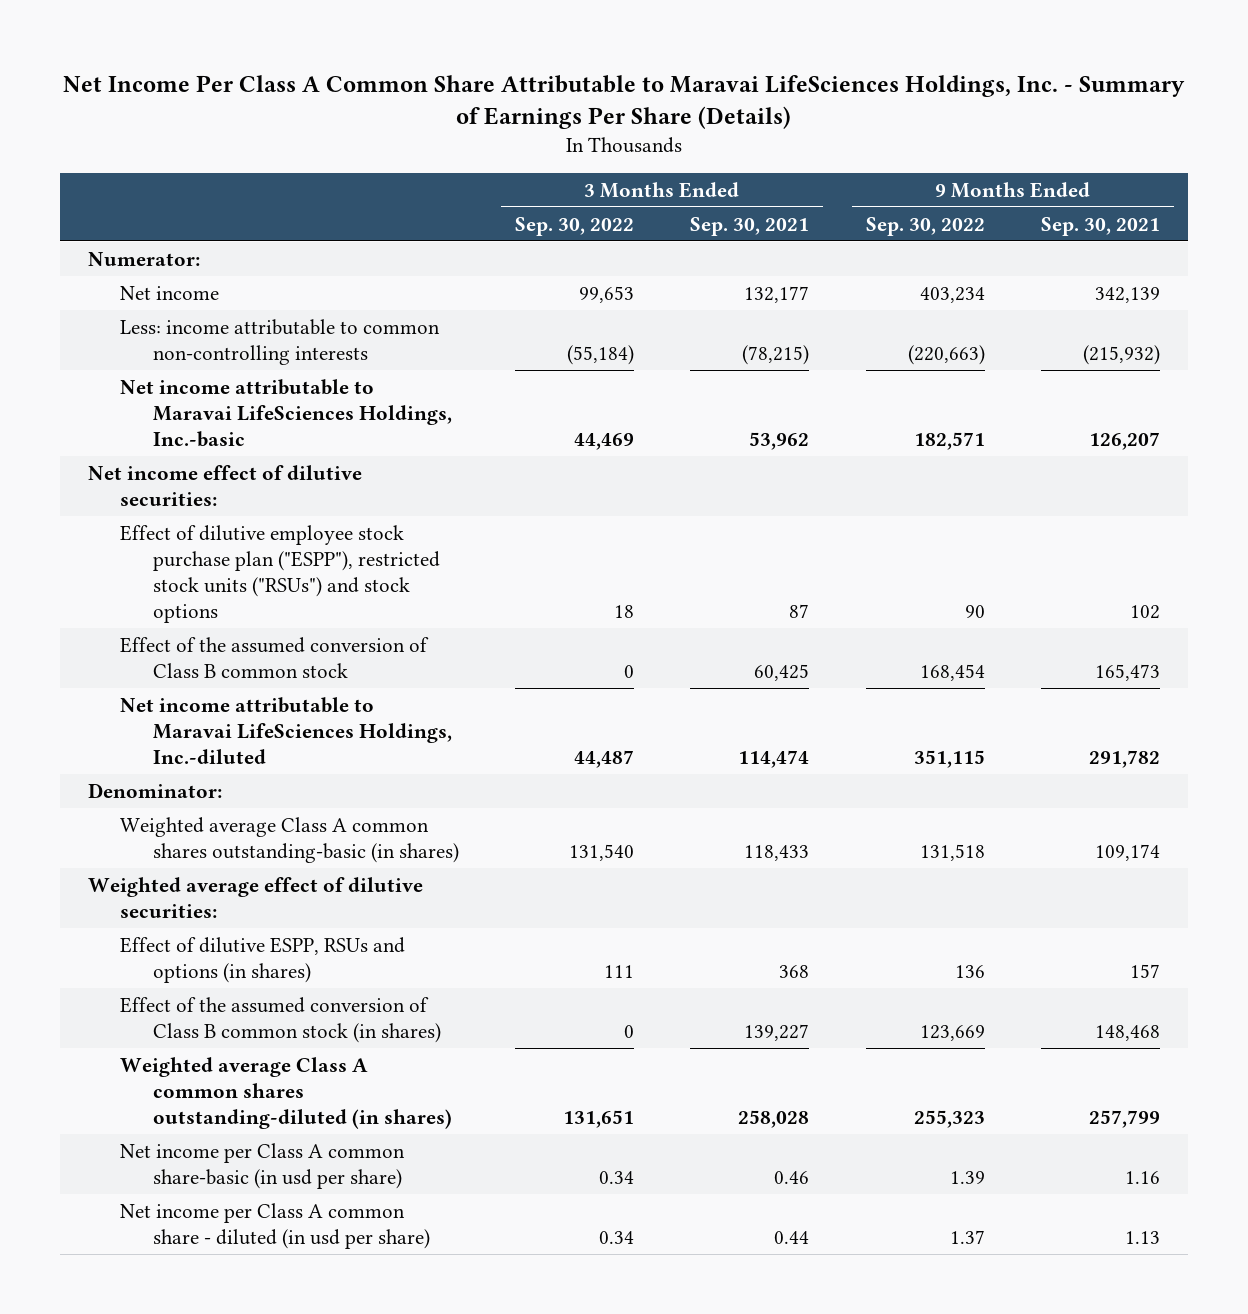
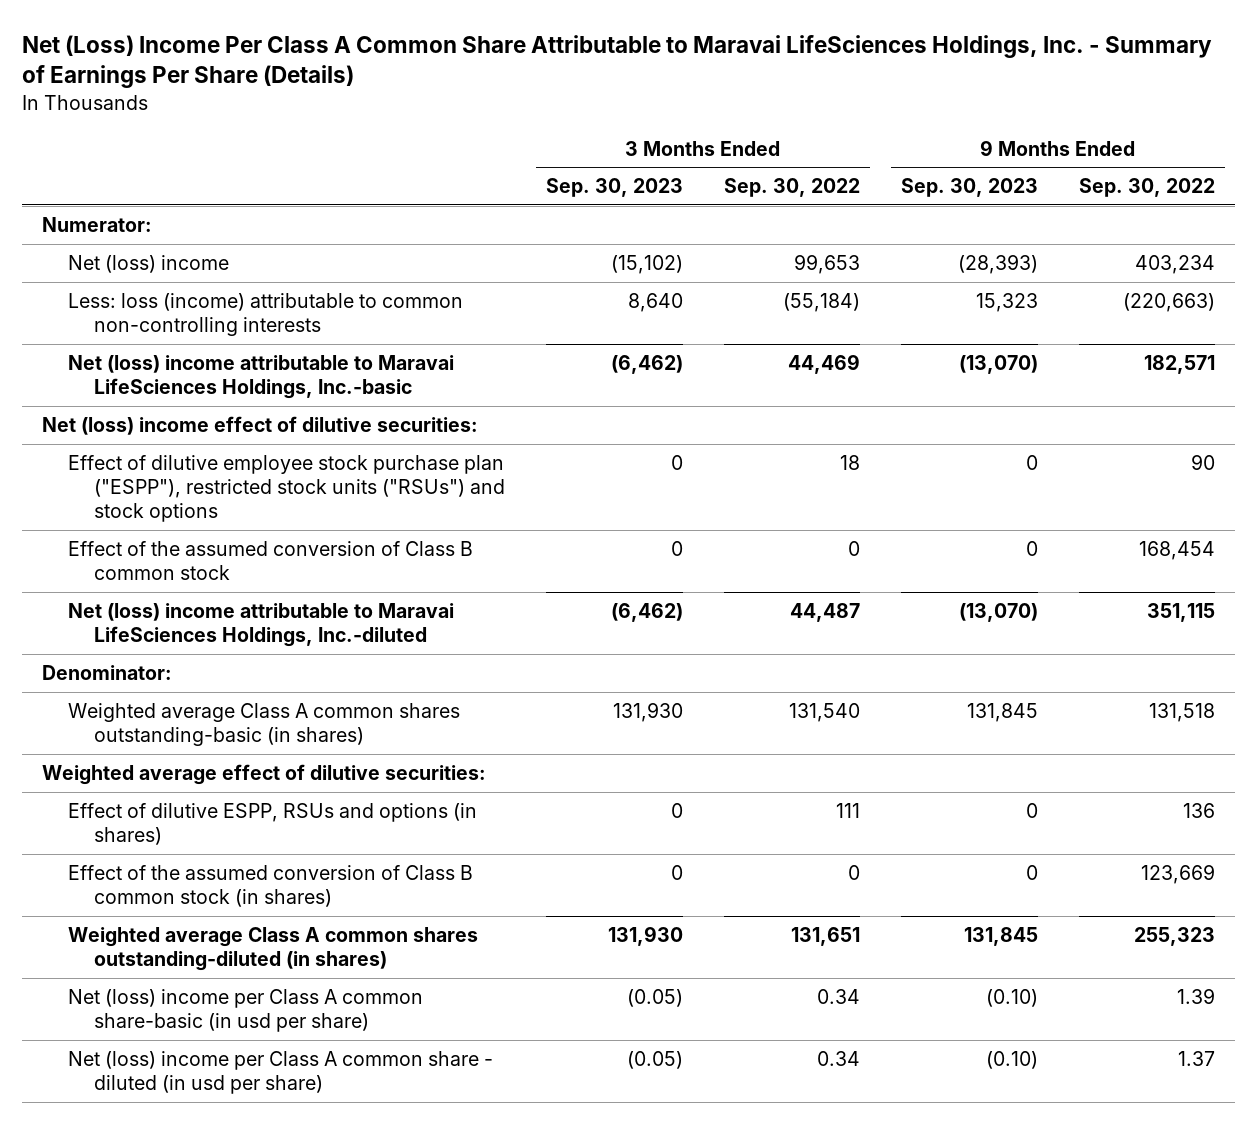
[62,75,1185,130] Net Income Per Class A Common Share Attributable to Maravai LifeSciences Holdings, Inc. - Summary of Earnings Per Share (Details) -> [21,34,1212,89] Net (Loss) Income Per Class A Common Share Attributable to Maravai LifeSciences Holdings, Inc. - Summary of Earnings Per Share (Details)
[690,216,810,236] Sep. 30, 2021 -> none
[1040,216,1160,236] Sep. 30, 2021 -> none
none -> [546,178,684,198] Sep. 30, 2023
none -> [900,178,1038,198] Sep. 30, 2023
[120,285,220,300] Net income -> [68,255,230,274] Net (loss) income
[120,318,441,365] Less: income attributable to common non-controlling interests -> [68,293,464,337] Less: loss (income) attributable to common non-controlling interests
[120,378,453,447] Net income attributable to Maravai LifeSciences Holdings, Inc.-basic -> [68,355,455,400] Net (loss) income attributable to Maravai LifeSciences Holdings, Inc.-basic
[87,464,362,506] Net income effect of dilutive securities: -> [42,416,479,436] Net (loss) income effect of dilutive securities:
[120,696,453,764] Net income attributable to Maravai LifeSciences Holdings, Inc.-diluted -> [68,603,455,648] Net (loss) income attributable to Maravai LifeSciences Holdings, Inc.-diluted
[120,1142,406,1189] Net income per Class A common share-basic (in usd per share) -> [68,989,424,1033] Net (loss) income per Class A common share-basic (in usd per share)
[120,1202,431,1249] Net income per Class A common share - diluted (in usd per share) -> [68,1051,494,1095] Net (loss) income per Class A common share - diluted (in usd per share)

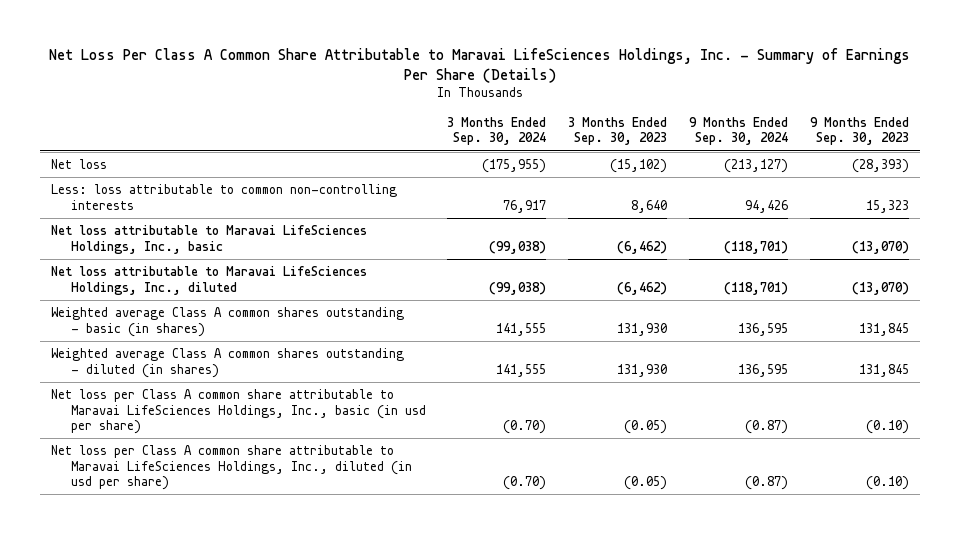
[21,34,1212,89] Net (Loss) Income Per Class A Common Share Attributable to Maravai LifeSciences Holdings, Inc. - Summary of Earnings Per Share (Details) -> [48,47,910,83] Net Loss Per Class A Common Share Attributable to Maravai LifeSciences Holdings, Inc. - Summary of Earnings Per Share (Details)
[723,178,860,198] Sep. 30, 2022 -> none
[1078,178,1215,198] Sep. 30, 2022 -> none
none -> [447,116,547,146] 3 Months Ended Sep. 30, 2024
none -> [689,116,789,146] 9 Months Ended Sep. 30, 2024
[42,217,153,233] Numerator: -> none
[42,416,479,436] Net (loss) income effect of dilutive securities: -> none
[68,455,506,523] Effect of dilutive employee stock purchase plan ("ESPP"), restricted stock units ("RSUs") and stock options -> none
[68,541,474,581] Effect of the assumed conversion of Class B common stock -> none
[42,665,173,681] Denominator: -> none
[42,764,487,786] Weighted average effect of dilutive securities: -> none
[68,803,478,846] Effect of dilutive ESPP, RSUs and options (in shares) -> none
[68,865,474,908] Effect of the assumed conversion of Class B common stock (in shares) -> none
[68,255,230,274] Net (loss) income -> [51,159,108,170] Net loss
[68,293,464,337] Less: loss (income) attributable to common non-controlling interests -> [51,184,398,210] Less: loss attributable to common non-controlling interests
[68,355,455,400] Net (loss) income attributable to Maravai LifeSciences Holdings, Inc.-basic -> [51,225,368,254] Net loss attributable to Maravai LifeSciences Holdings, Inc., basic
[68,603,455,648] Net (loss) income attributable to Maravai LifeSciences Holdings, Inc.-diluted -> [51,266,368,295] Net loss attributable to Maravai LifeSciences Holdings, Inc., diluted
[68,703,461,747] Weighted average Class A common shares outstanding-basic (in shares) -> [51,307,405,337] Weighted average Class A common shares outstanding - basic (in shares)
[68,927,479,972] Weighted average Class A common shares outstanding-diluted (in shares) -> [51,348,405,378] Weighted average Class A common shares outstanding - diluted (in shares)
[68,989,424,1033] Net (loss) income per Class A common share-basic (in usd per share) -> [51,389,426,434] Net loss per Class A common share attributable to Maravai LifeSciences Holdings, Inc., basic (in usd per share)
[68,1051,494,1095] Net (loss) income per Class A common share - diluted (in usd per share) -> [51,445,412,490] Net loss per Class A common share attributable to Maravai LifeSciences Holdings, Inc., diluted (in usd per share)

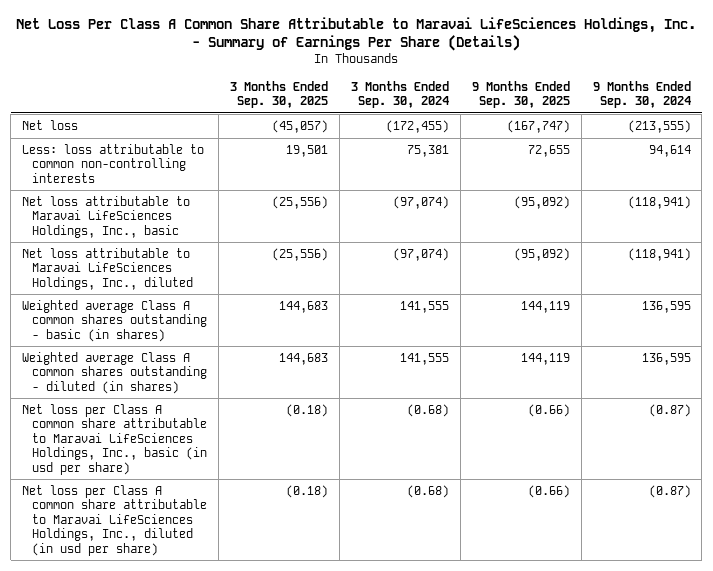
[568,116,668,146] 3 Months Ended Sep. 30, 2023 -> none
[809,116,909,146] 9 Months Ended Sep. 30, 2023 -> none
none -> [230,80,329,109] 3 Months Ended Sep. 30, 2025
none -> [471,80,570,109] 9 Months Ended Sep. 30, 2025
[482,159,547,174] (175,955) -> [386,119,450,133] (172,455)
[724,159,789,174] (213,127) -> [627,119,691,133] (213,555)
[503,199,547,213] 76,917 -> [407,144,450,157] 75,381
[745,199,789,213] 94,426 -> [648,144,691,157] 94,614
[489,240,547,254] (99,038) -> [393,195,450,209] (97,074)
[724,240,789,254] (118,701) -> [627,195,691,209] (118,941)
[489,281,547,295] (99,038) -> [393,247,450,261] (97,074)
[724,281,789,295] (118,701) -> [627,247,691,261] (118,941)
[503,419,547,434] (0.70) -> [407,403,450,417] (0.68)
[503,475,547,490] (0.70) -> [407,484,450,498] (0.68)

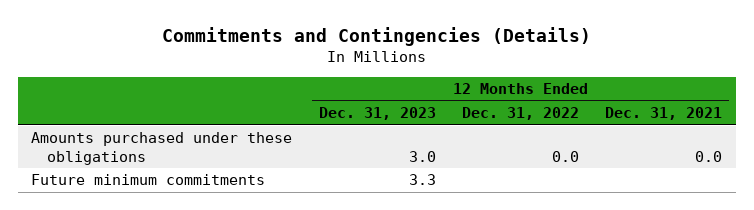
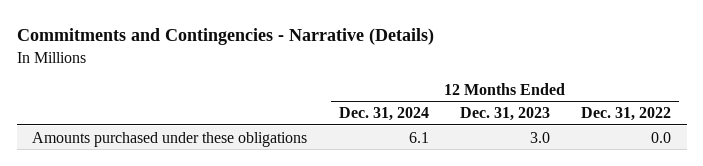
[161,26,591,46] Commitments and Contingencies (Details) -> [16,28,434,46] Commitments and Contingencies - Narrative (Details)
[605,107,723,121] Dec. 31, 2021 -> none
none -> [338,107,429,122] Dec. 31, 2024
[31,174,266,186] Future minimum commitments -> none

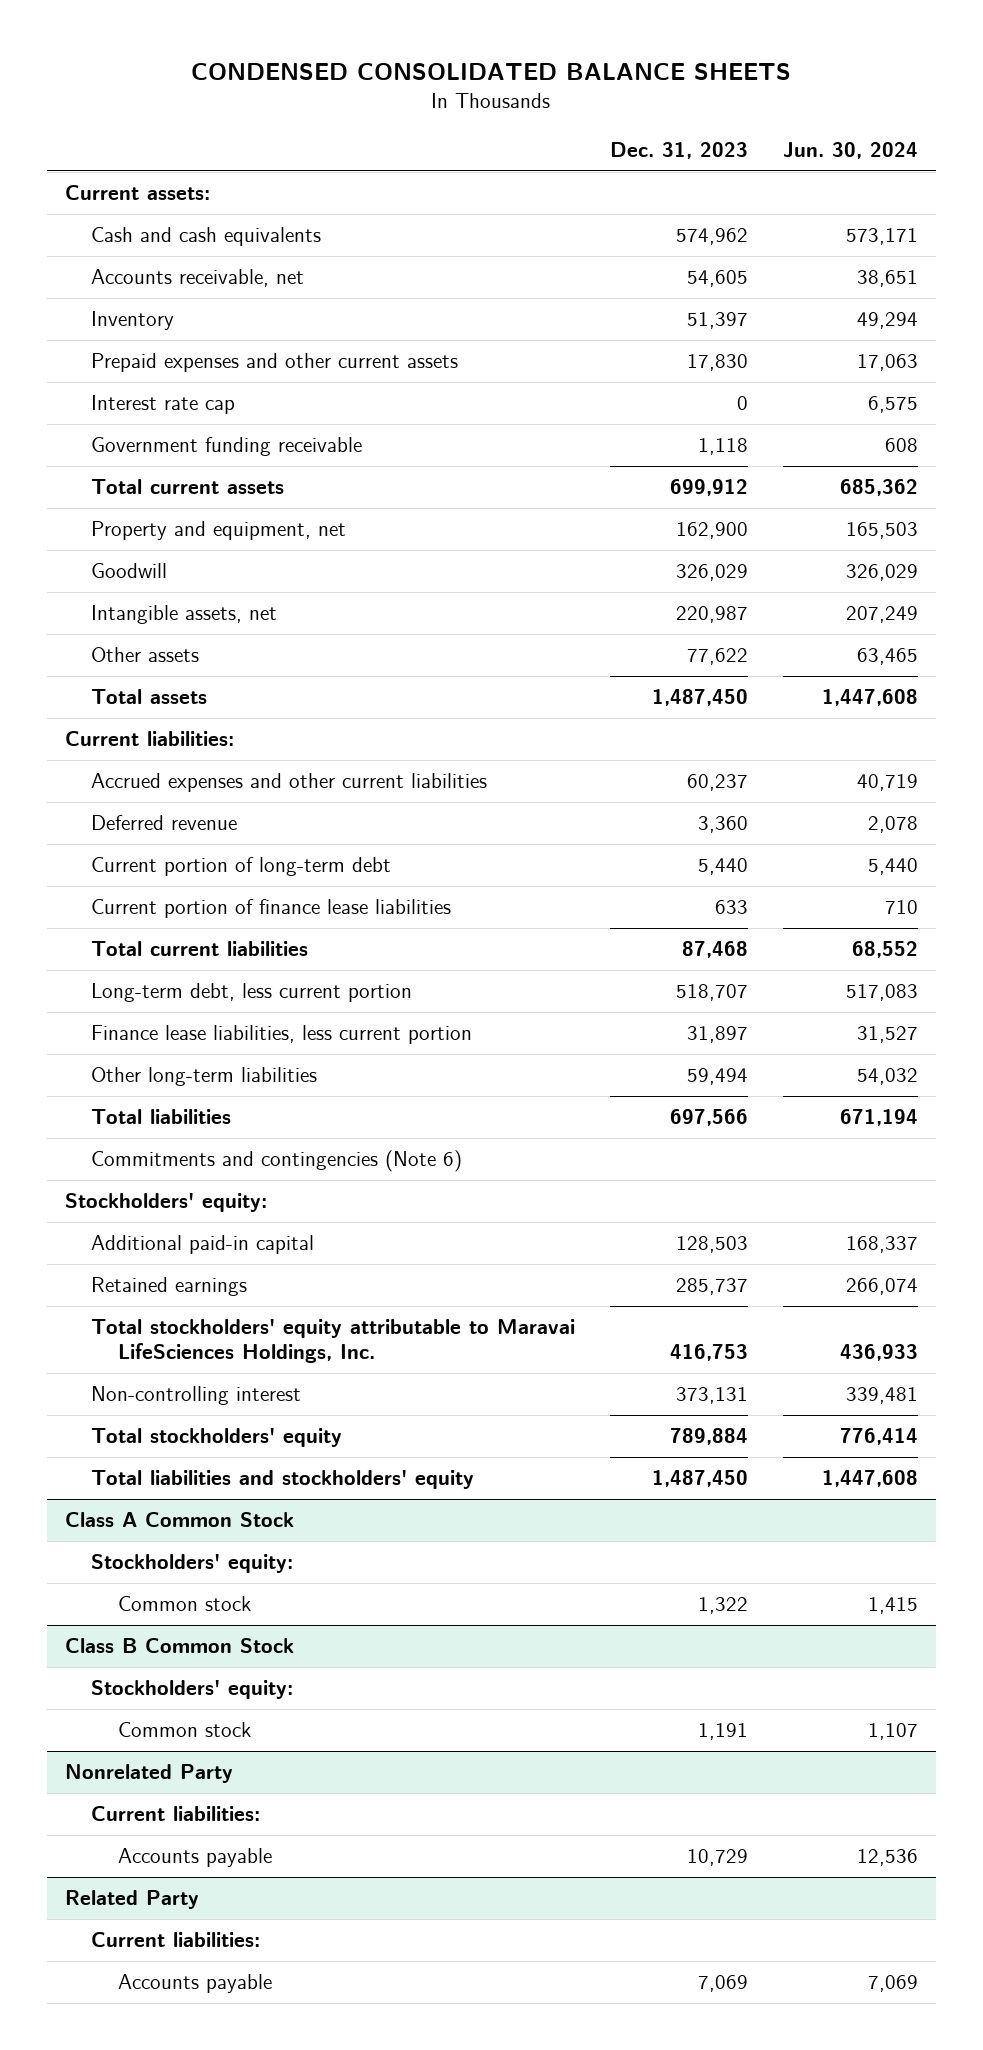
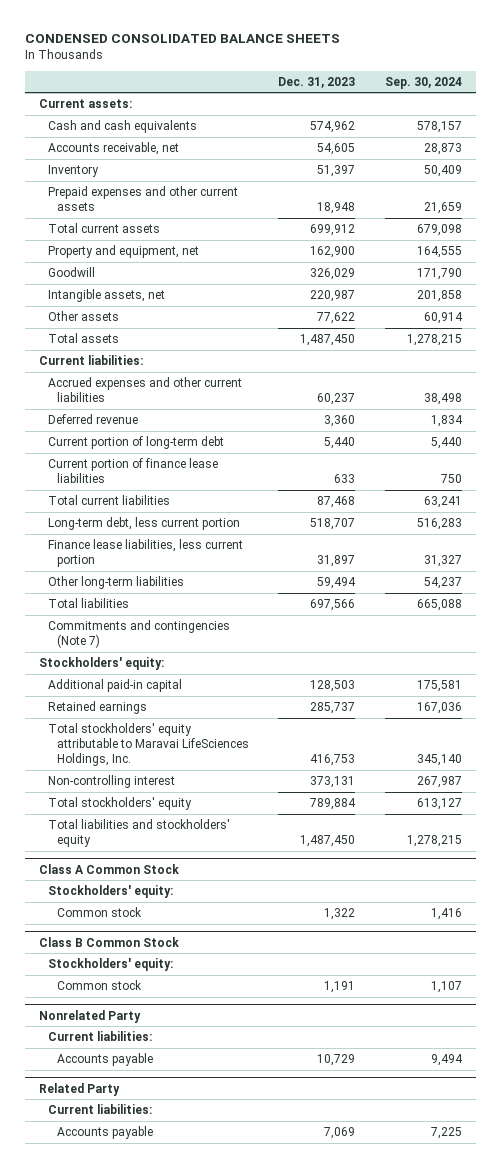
[783,142,919,160] Jun. 30, 2024 -> none
none -> [384,76,462,89] Sep. 30, 2024
[91,395,236,415] Interest rate cap -> none
[91,437,363,457] Government funding receivable -> none
[687,354,749,372] 17,830 -> [317,202,356,215] 18,948
[91,1150,463,1173] Commitments and contingencies (Note 6) -> [47,620,230,649] Commitments and contingencies (Note 7)

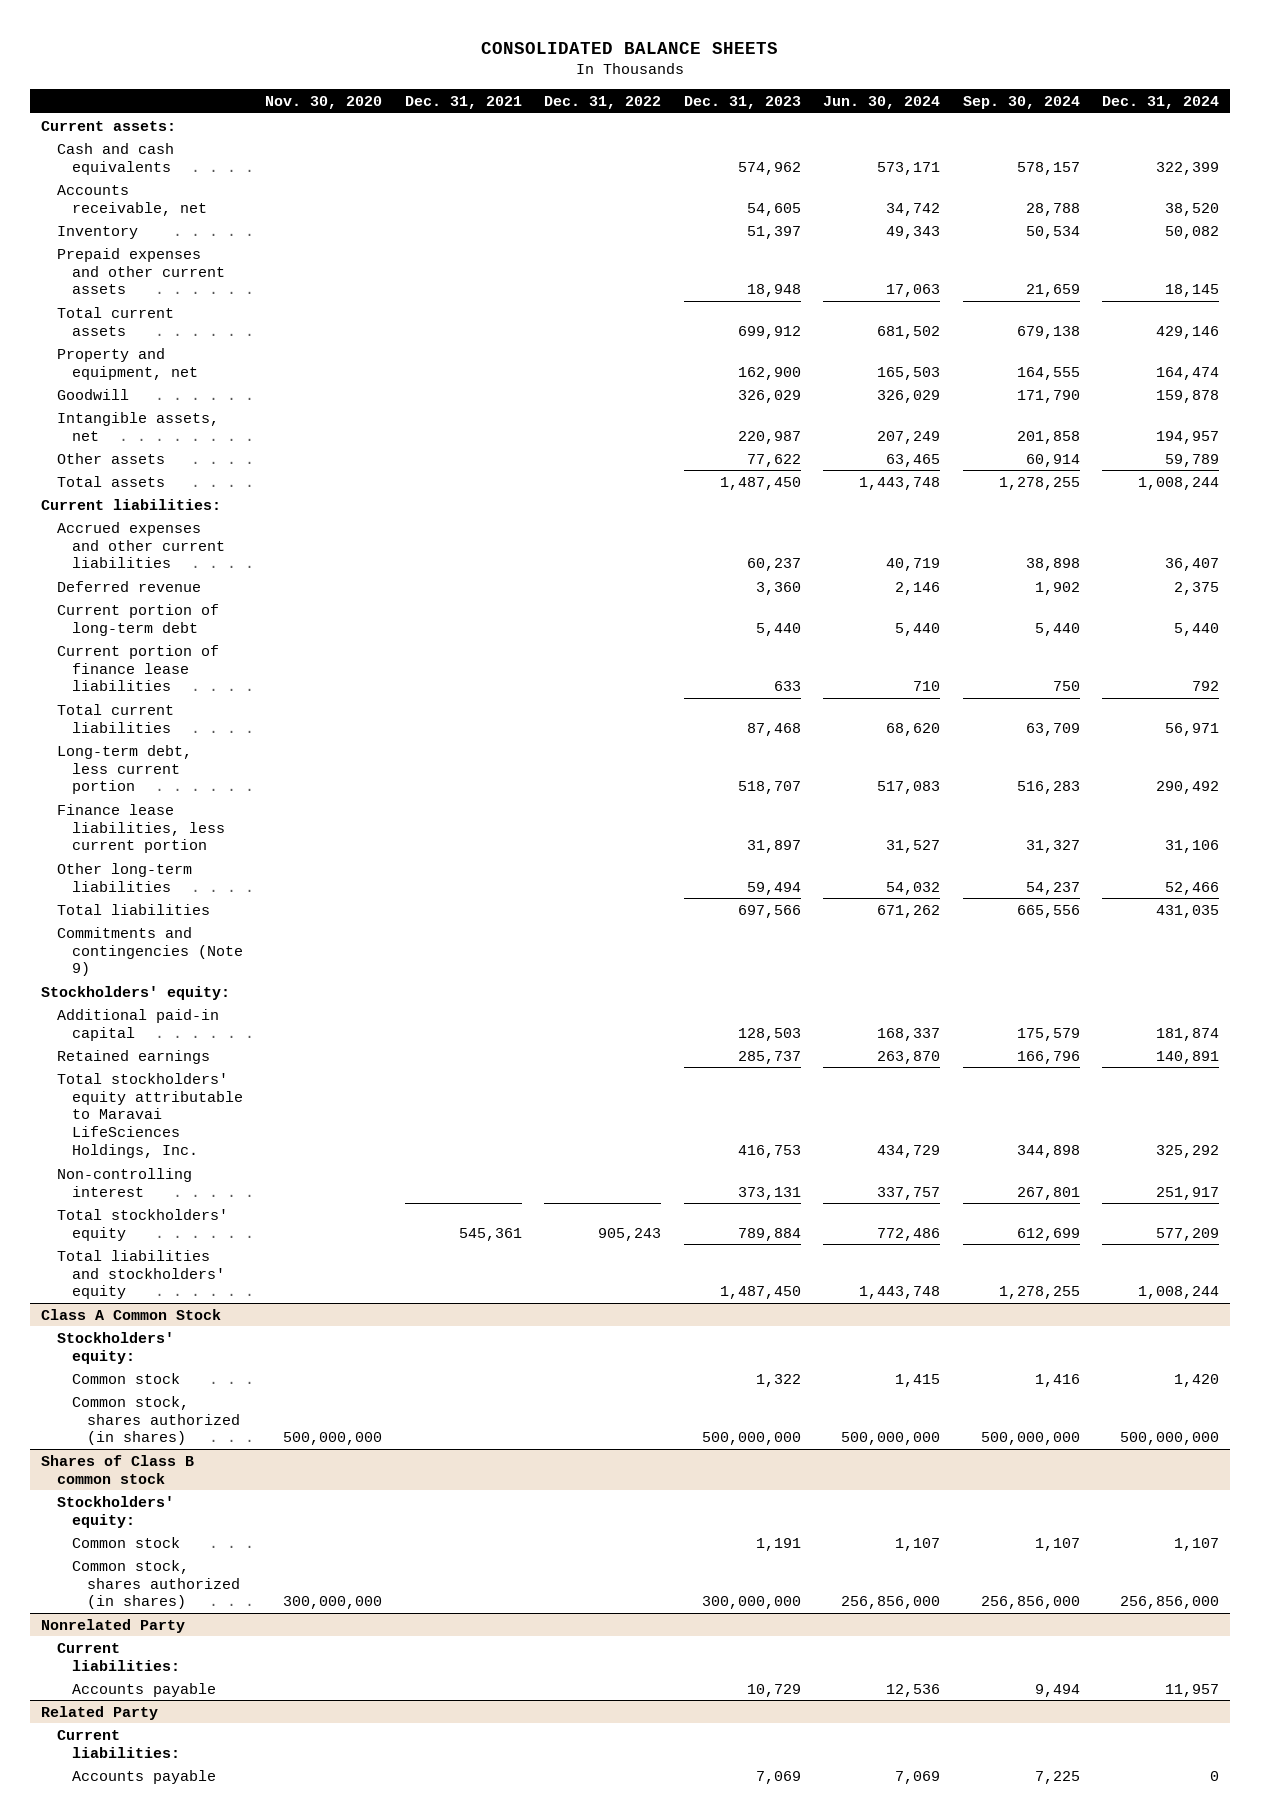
[24,34,340,44] CONDENSED CONSOLIDATED BALANCE SHEETS -> [481,41,779,54] CONSOLIDATED BALANCE SHEETS
none -> [265,95,383,109] Nov. 30, 2020
none -> [404,95,522,109] Dec. 31, 2021
none -> [544,95,662,109] Dec. 31, 2022
none -> [823,95,941,109] Jun. 30, 2024
none -> [1102,95,1220,109] Dec. 31, 2024
[423,143,462,156] 28,873 -> [1025,202,1080,216] 28,788
[423,165,462,178] 50,409 -> [1025,225,1080,239] 50,534
[416,224,462,237] 679,098 -> [1016,325,1080,339] 679,138
[406,334,462,347] 1,278,215 -> [998,476,1080,490] 1,278,255
[423,393,462,406] 38,498 -> [1025,558,1080,572] 38,898
[430,415,463,428] 1,834 -> [1034,581,1080,595] 1,902
[423,496,462,509] 63,241 -> [1025,722,1080,736] 63,709
[416,599,462,612] 665,088 -> [1016,904,1080,918] 665,556
[47,620,230,649] Commitments and contingencies (Note 7) -> [56,926,243,977] Commitments and contingencies (Note 9)
[416,680,462,693] 175,581 -> [1016,1027,1080,1041] 175,579
[416,702,462,715] 167,036 -> [1016,1050,1080,1064] 166,796
[416,754,462,767] 345,140 -> [1016,1145,1080,1159] 344,898
[416,776,462,789] 267,987 -> [1016,1186,1080,1200] 267,801
[416,798,462,811] 613,127 -> [1016,1227,1080,1241] 612,699
[406,835,462,848] 1,278,215 -> [998,1286,1080,1300] 1,278,255
none -> [71,1395,240,1446] Common stock, shares authorized (in shares)
[39,936,180,947] Class B Common Stock -> [41,1454,195,1484] Shares of Class B common stock
none -> [71,1559,240,1610] Common stock, shares authorized (in shares)

